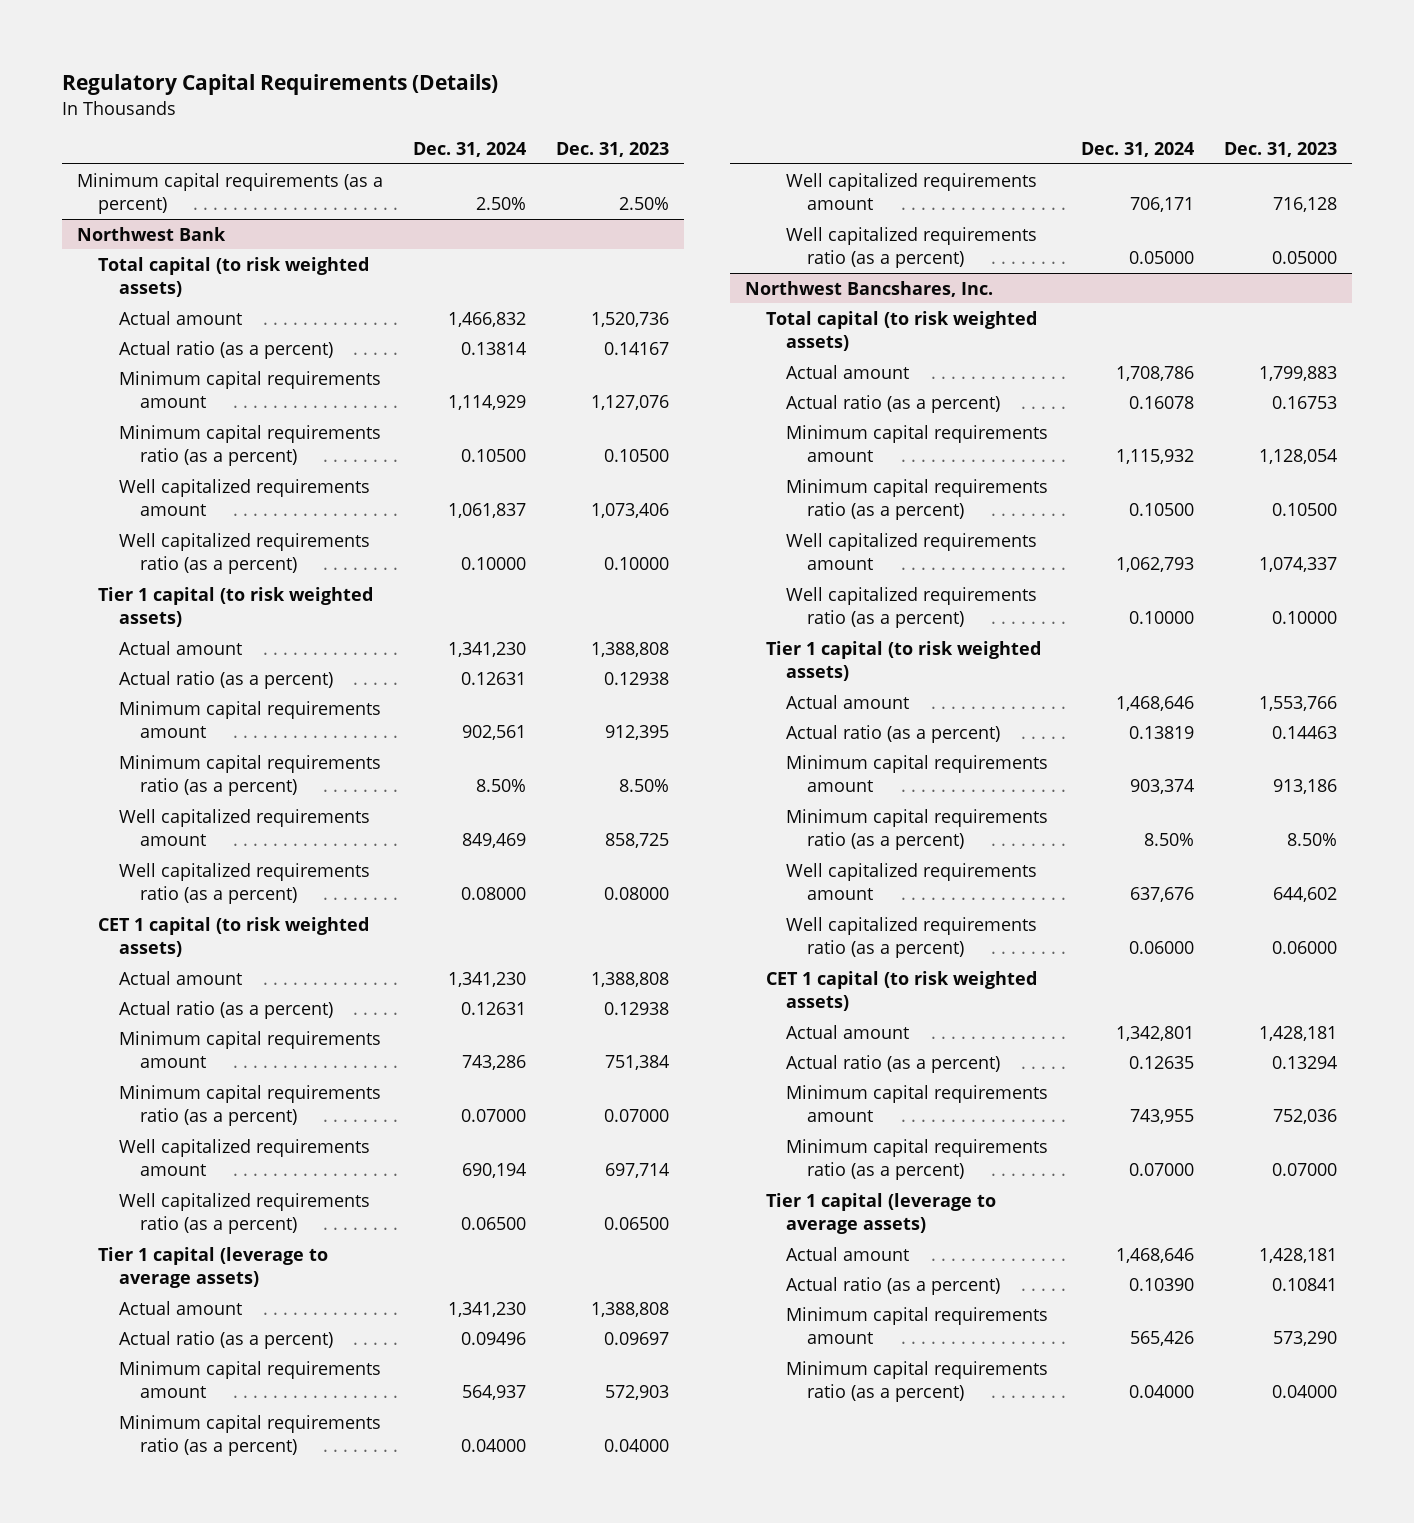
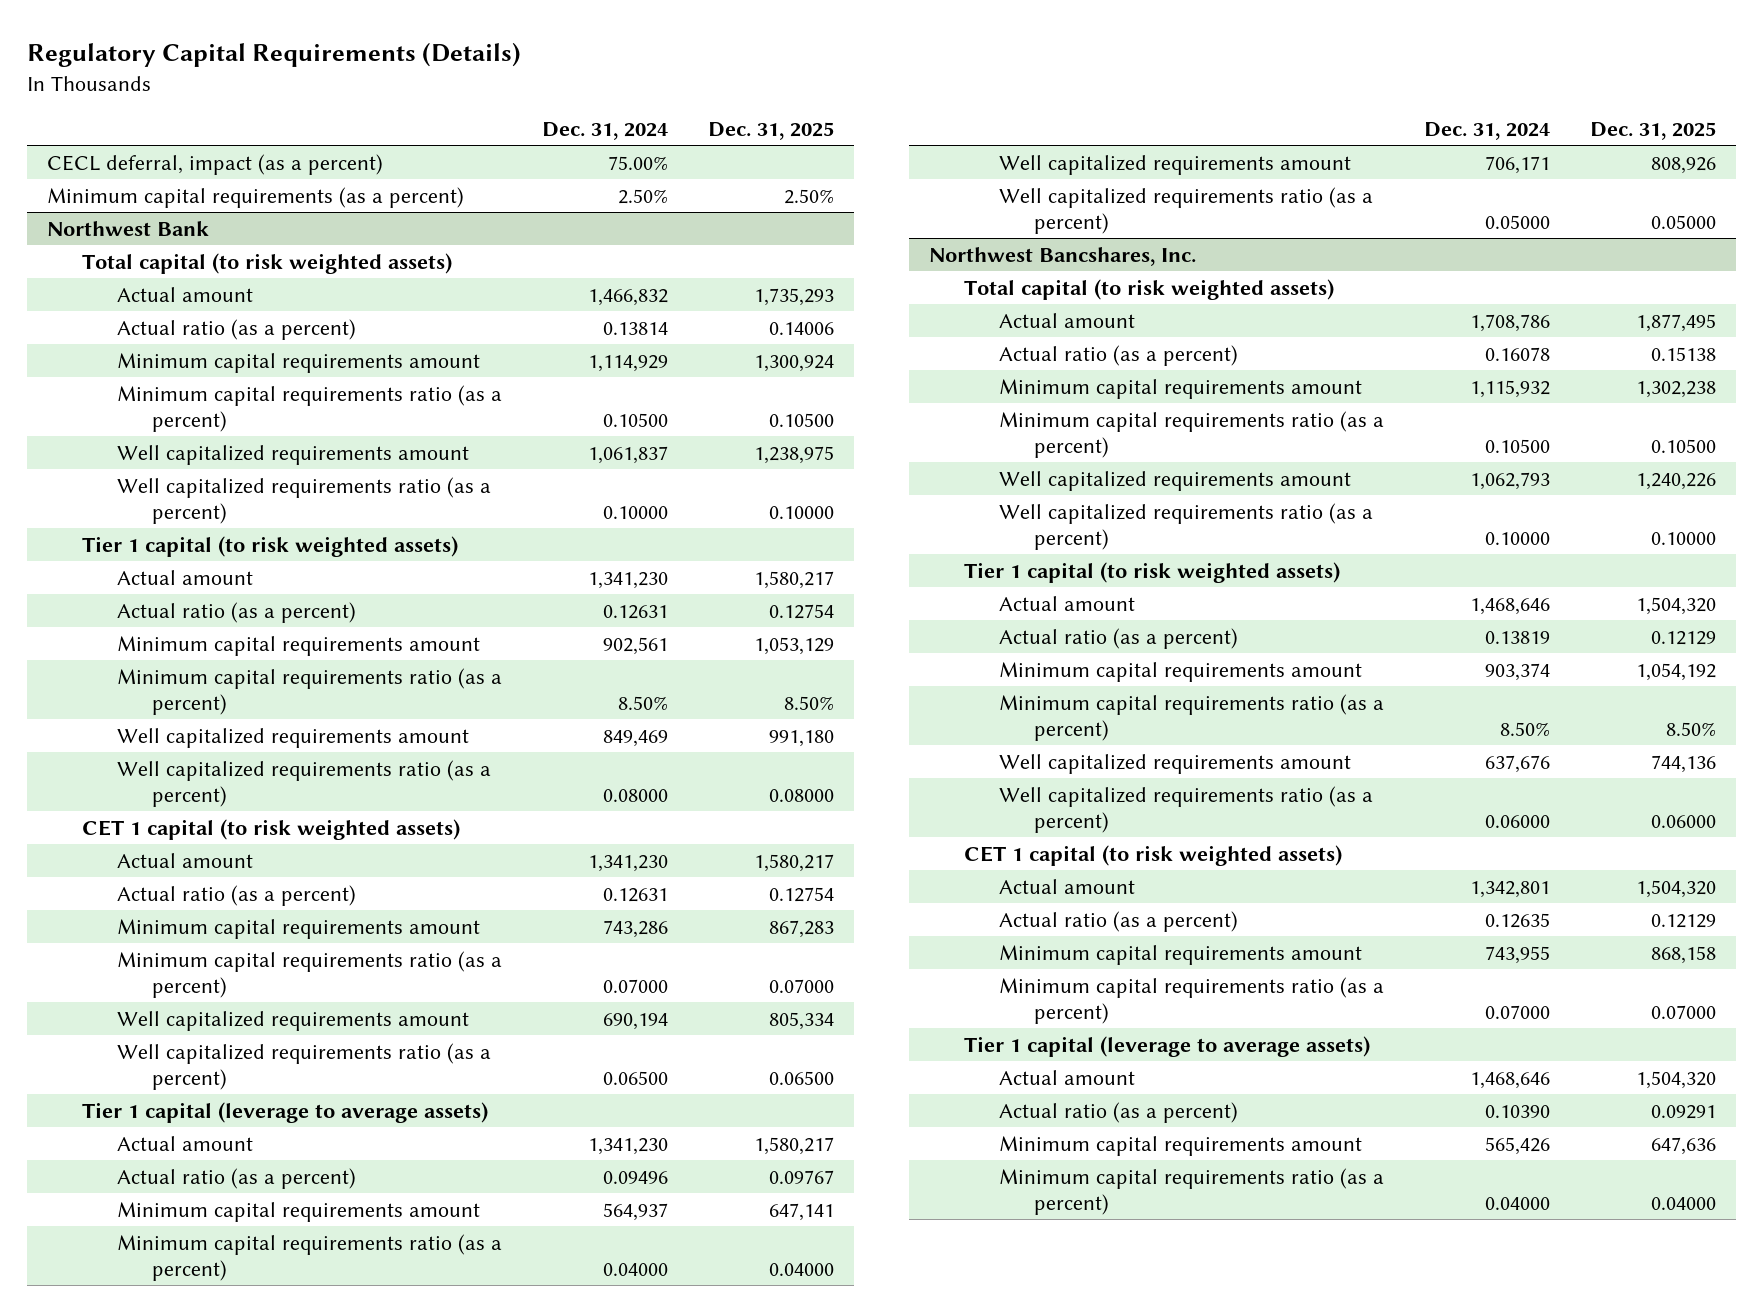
[556,141,670,157] Dec. 31, 2023 -> none
none -> [708,122,835,141] Dec. 31, 2025
none -> [47,153,384,175] CECL deferral, impact (as a percent)

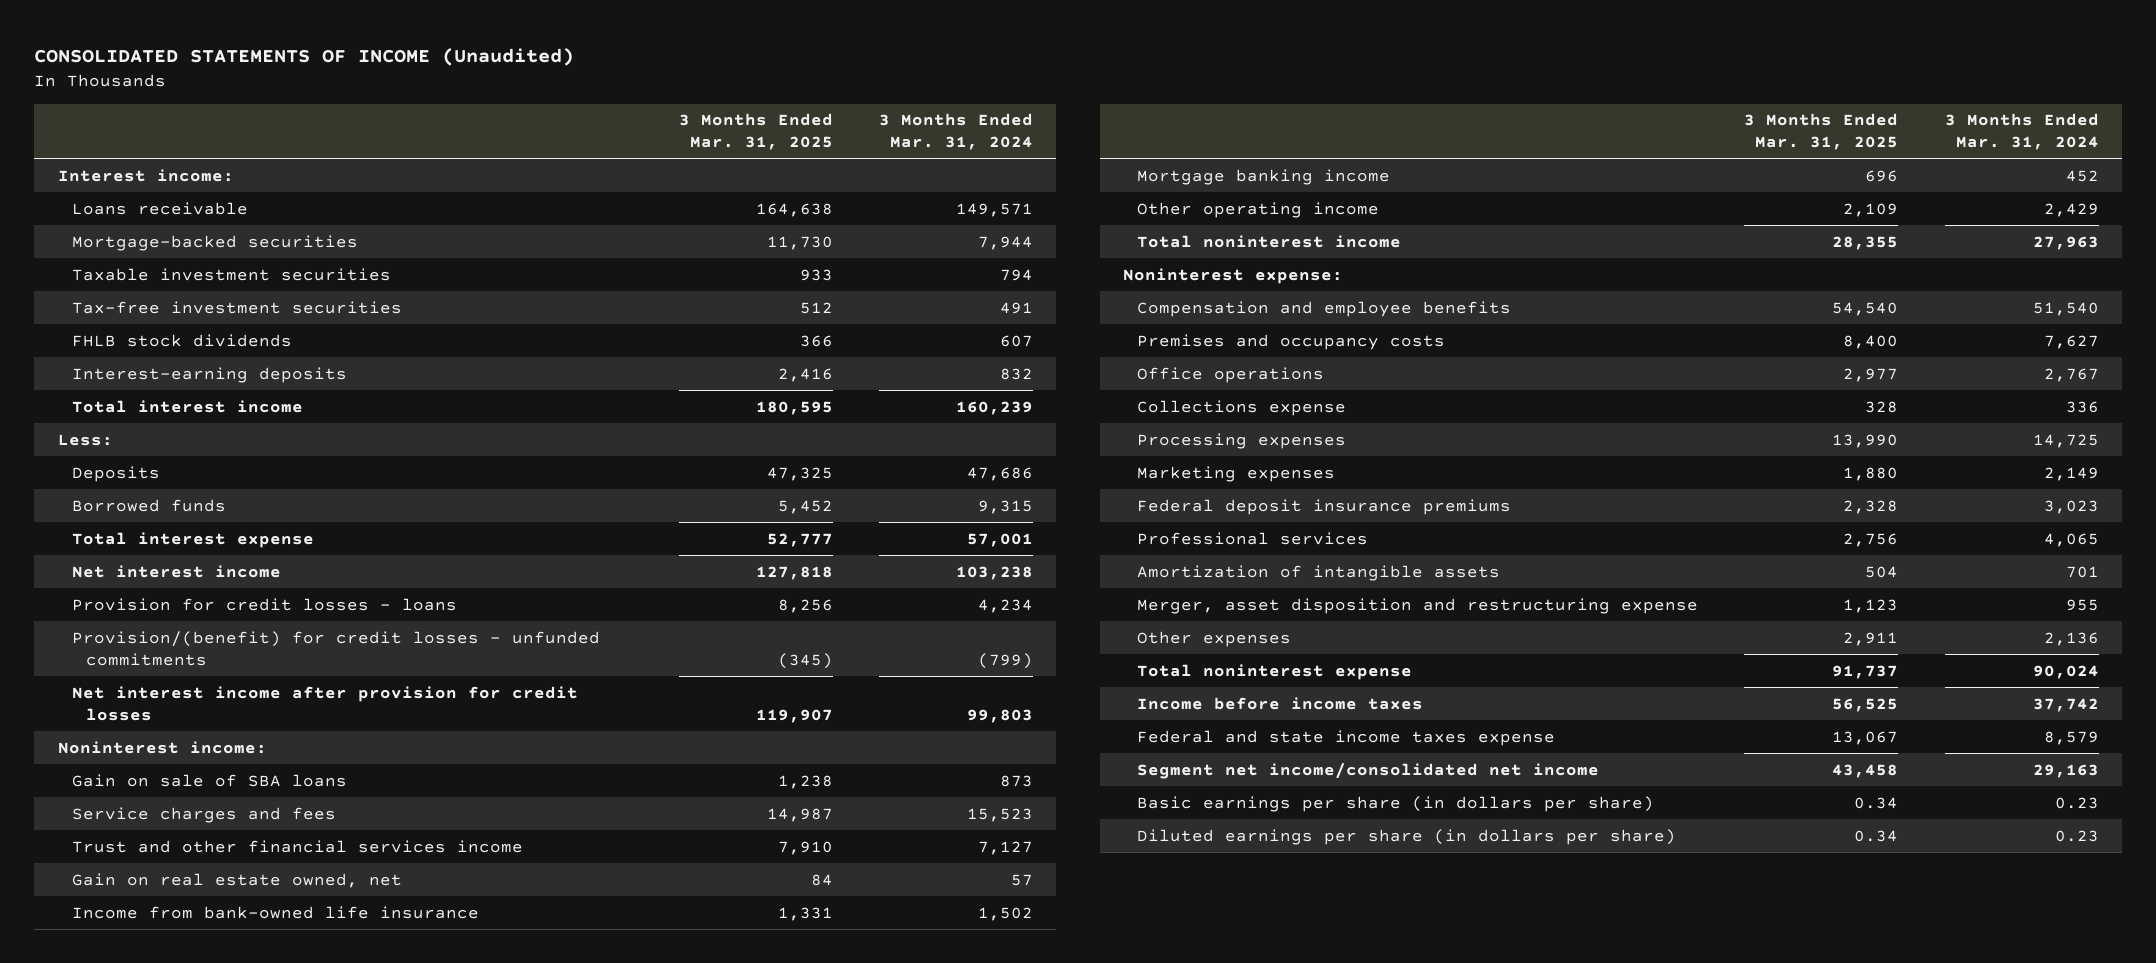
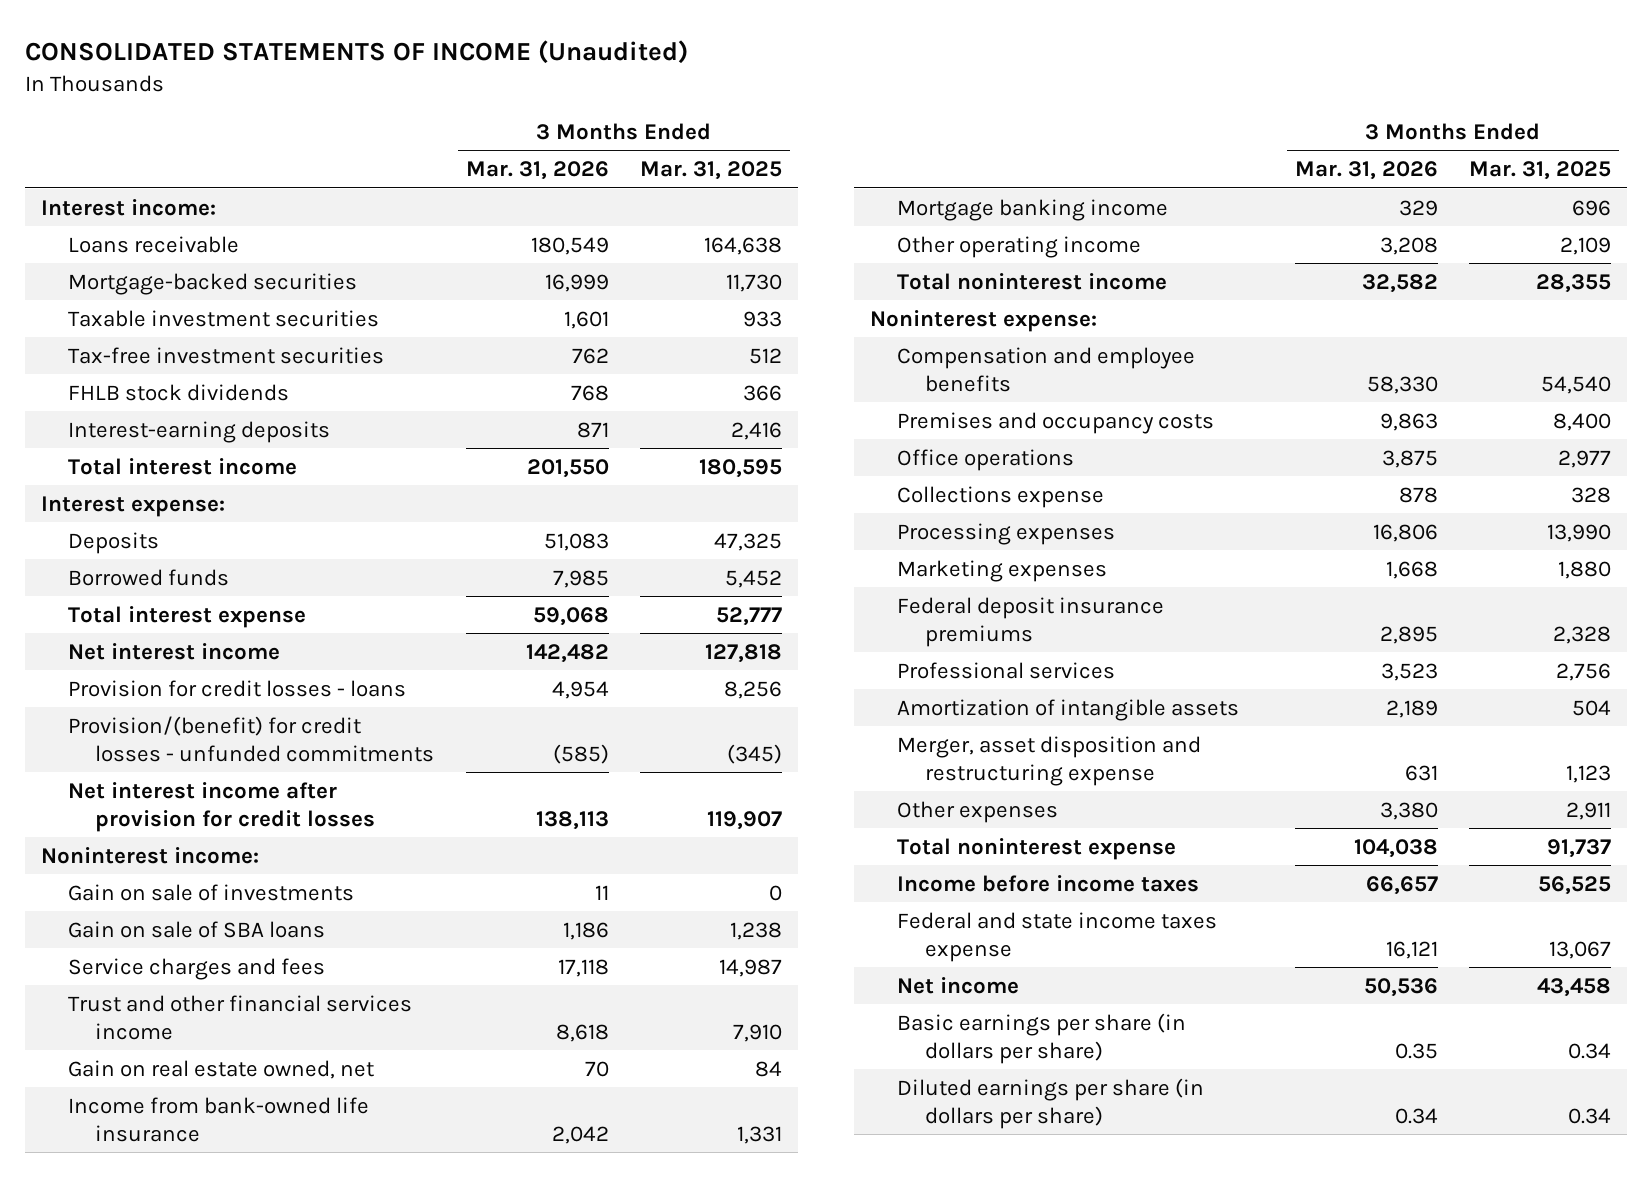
[878,113,1033,151] 3 Months Ended Mar. 31, 2024 -> none
none -> [465,161,609,181] Mar. 31, 2026
[57,433,113,446] Less: -> [40,495,225,517] Interest expense:
none -> [68,883,355,901] Gain on sale of investments
[1137,762,1600,779] Segment net income/consolidated net income -> [897,976,1020,994] Net income

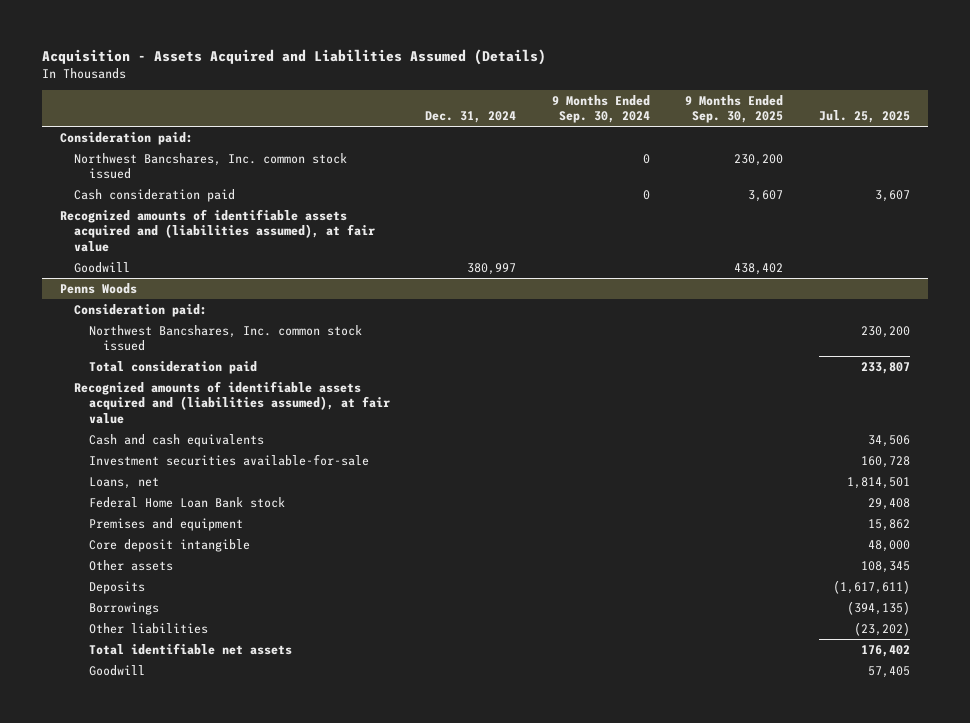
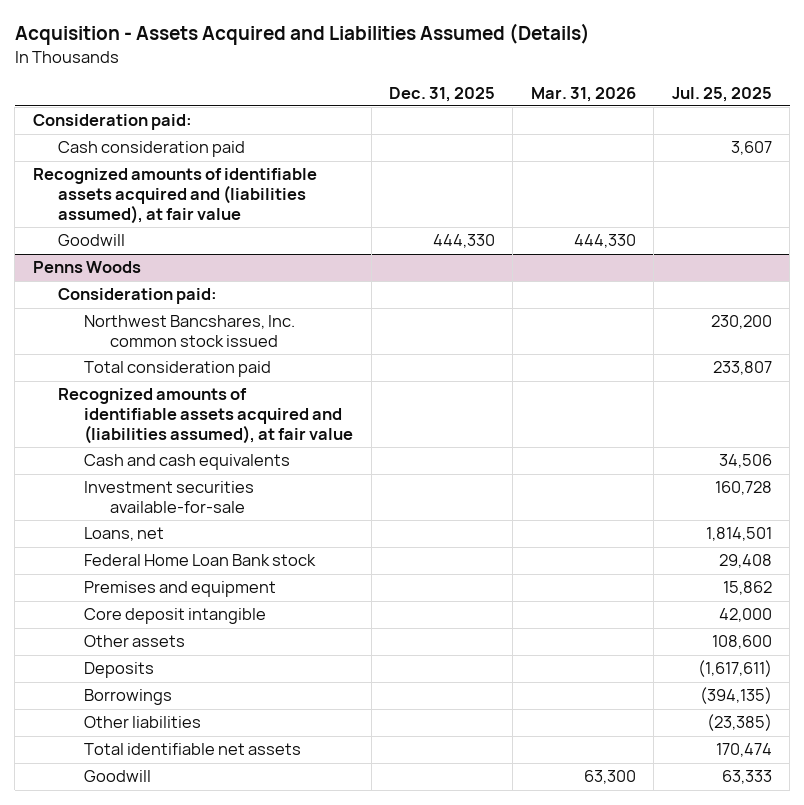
[425,111,517,124] Dec. 31, 2024 -> none
[551,94,650,124] 9 Months Ended Sep. 30, 2024 -> none
[685,94,784,124] 9 Months Ended Sep. 30, 2025 -> none
none -> [389,86,496,102] Dec. 31, 2025
none -> [530,86,636,102] Mar. 31, 2026
[74,152,348,180] Northwest Bancshares, Inc. common stock issued -> none
[867,539,910,552] 48,000 -> [718,608,772,623] 42,000
[860,560,910,573] 108,345 -> [711,635,772,650] 108,600
[853,621,910,636] (23,202) -> [706,714,772,732] (23,385)
[860,644,910,657] 176,402 -> [715,743,772,758] 170,474
[867,665,910,678] 57,405 -> [721,770,772,785] 63,333

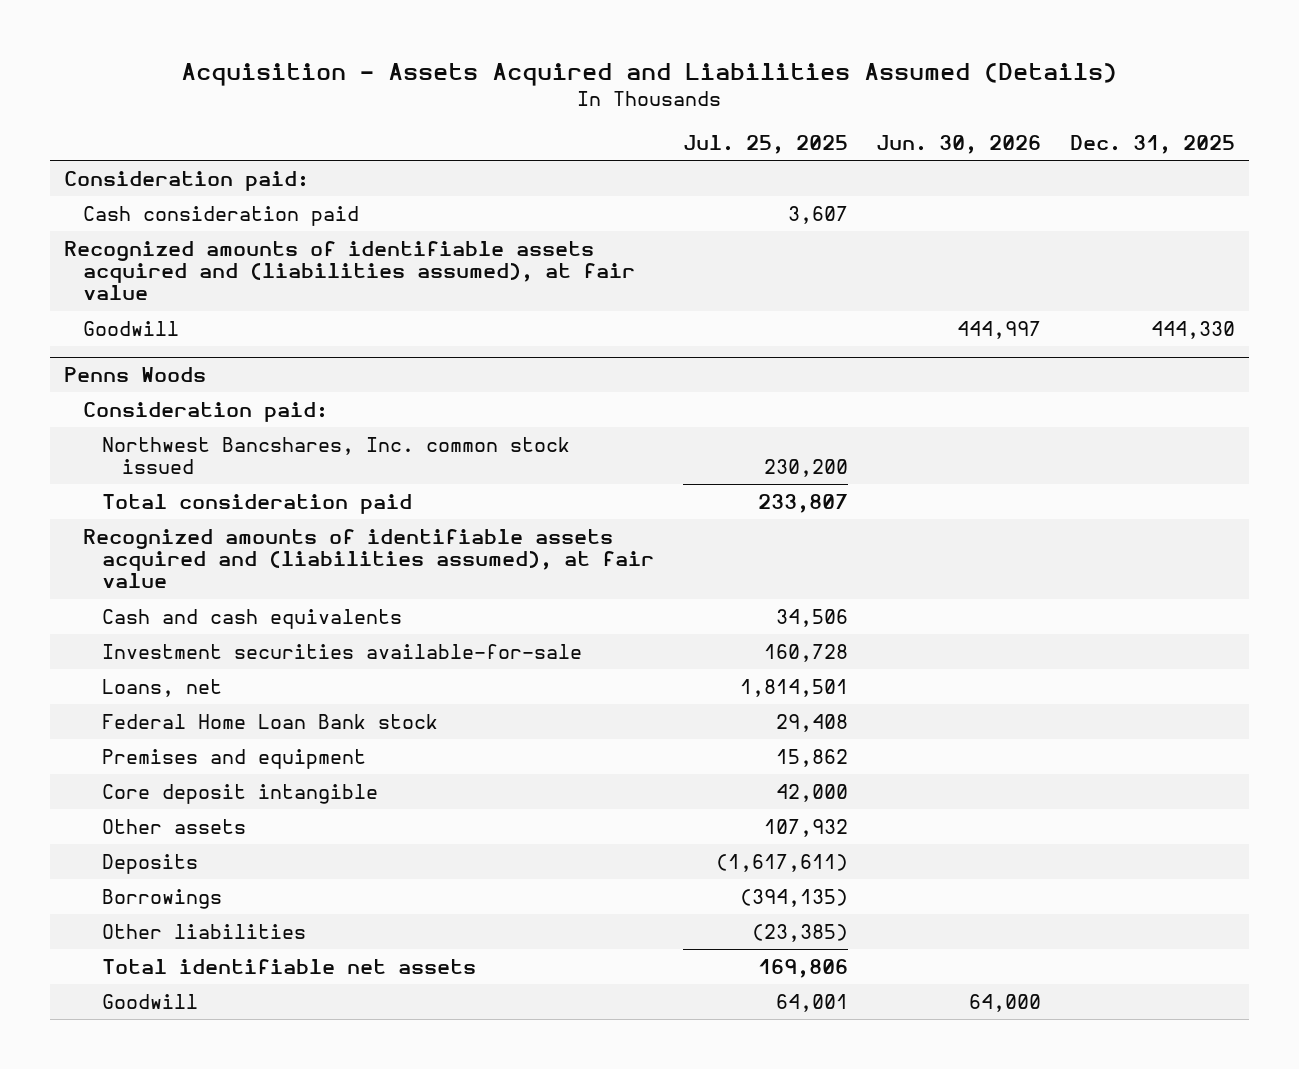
[530,86,636,102] Mar. 31, 2026 -> none
none -> [876,135,1042,155] Jun. 30, 2026
[711,635,772,650] 108,600 -> [763,818,848,837] 107,932
[715,743,772,758] 170,474 -> [757,958,848,978] 169,806
[721,770,772,785] 63,333 -> [775,993,848,1012] 64,001

